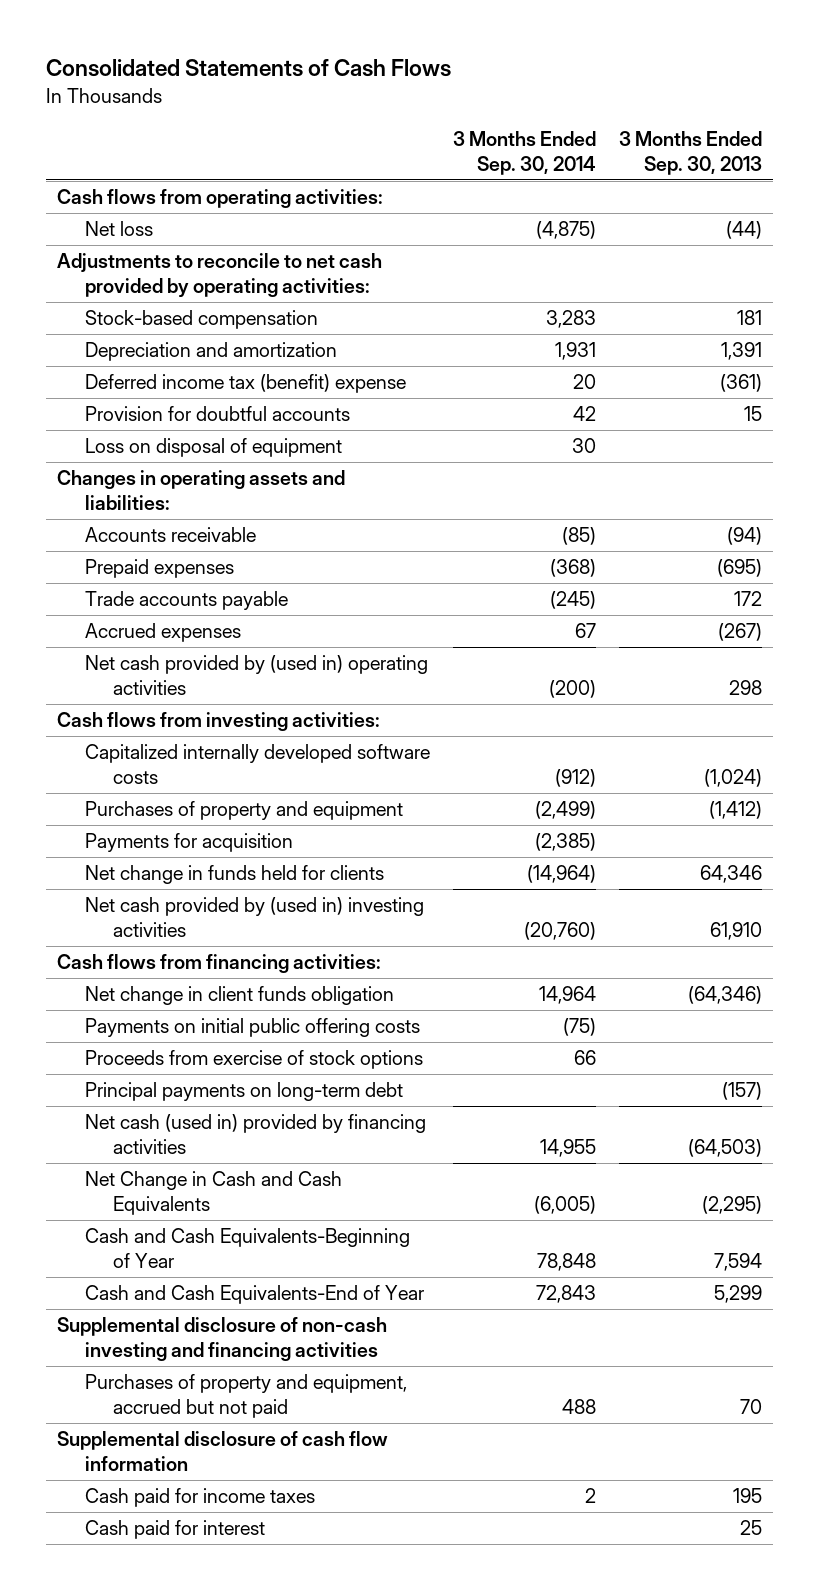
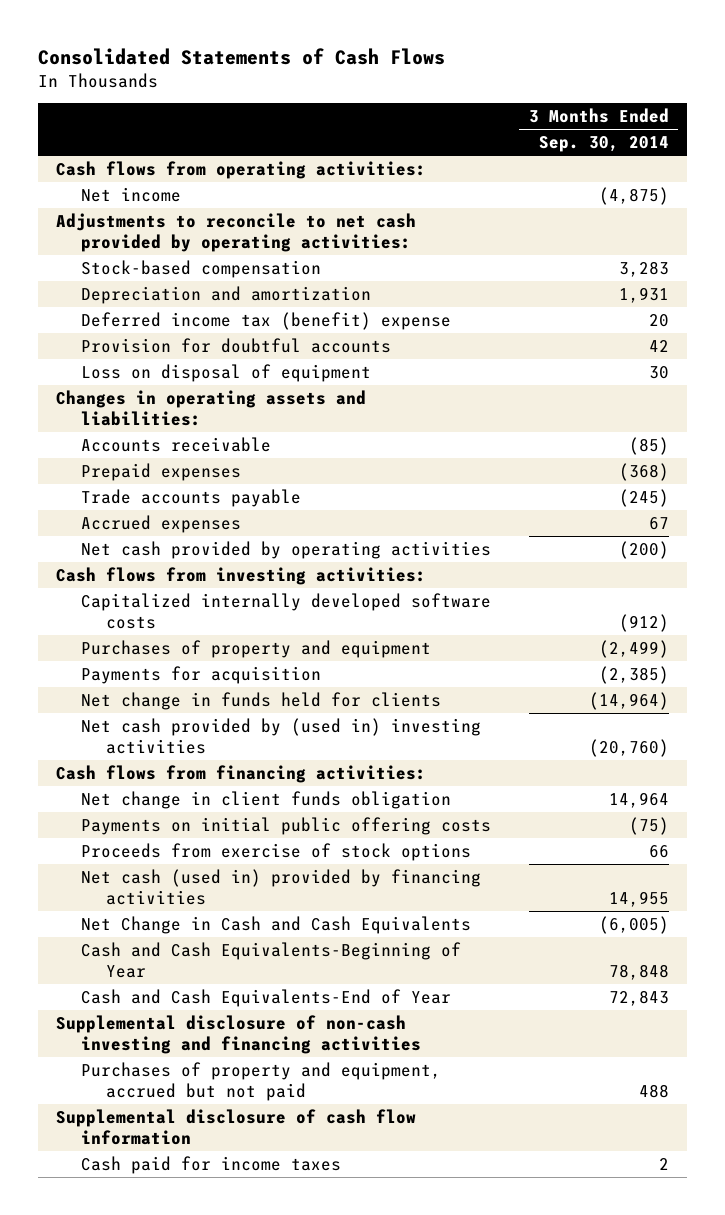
[618,130,762,175] 3 Months Ended Sep. 30, 2013 -> none
[85,221,154,237] Net loss -> [81,186,182,202] Net income
[85,655,429,696] Net cash provided by (used in) operating activities -> [81,540,492,559] Net cash provided by operating activities
[85,1082,404,1102] Principal payments on long-term debt -> none
[85,1520,266,1540] Cash paid for interest -> none

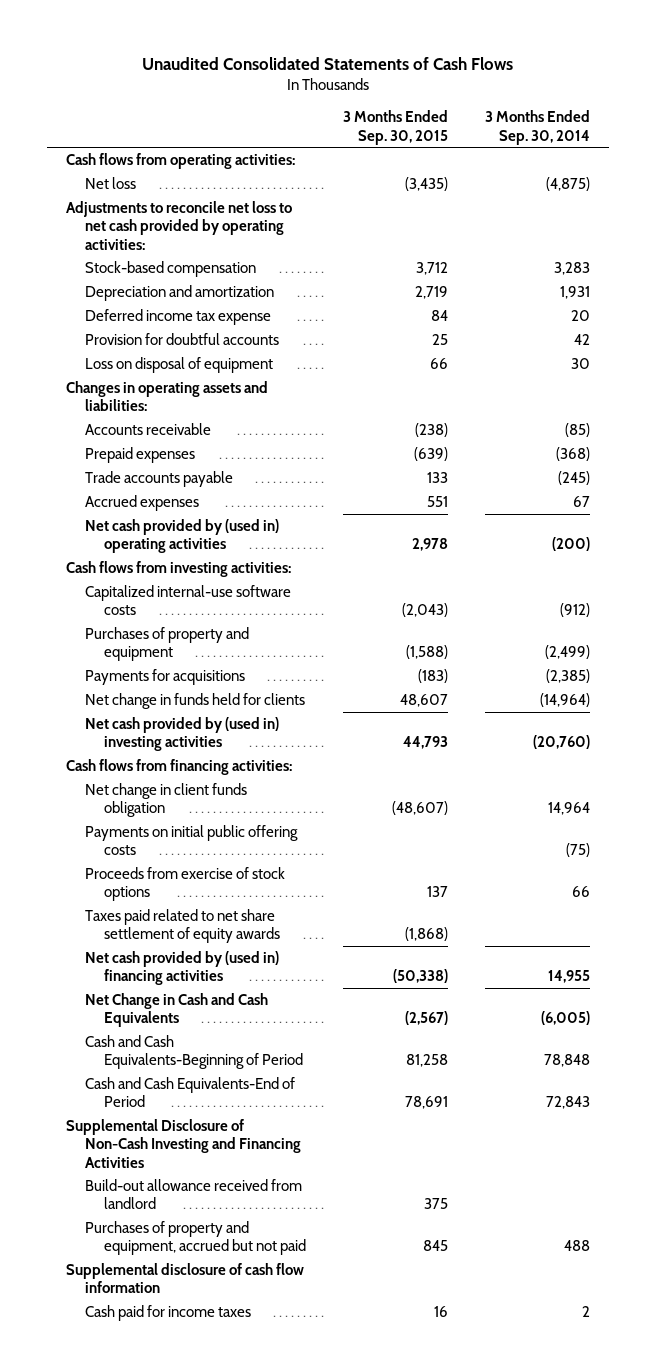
[37,47,445,65] Consolidated Statements of Cash Flows -> [141,57,513,71] Unaudited Consolidated Statements of Cash Flows
none -> [343,110,449,145] 3 Months Ended Sep. 30, 2015
[81,186,182,202] Net income -> [84,177,136,190] Net loss
[56,212,417,253] Adjustments to reconcile to net cash provided by operating activities: -> [65,201,292,250] Adjustments to reconcile net loss to net cash provided by operating activities:
[81,311,452,330] Deferred income tax (benefit) expense -> [84,309,271,326] Deferred income tax expense
[81,540,492,559] Net cash provided by operating activities -> [84,519,279,554] Net cash provided by (used in) operating activities
[81,592,492,630] Capitalized internally developed software costs -> [84,585,291,616] Capitalized internal-use software costs
[81,665,322,684] Payments for acquisition -> [84,669,245,686] Payments for acquisitions
none -> [84,909,280,944] Taxes paid related to net share settlement of equity awards
[81,868,482,906] Net cash (used in) provided by financing activities -> [84,951,279,986] Net cash provided by (used in) financing activities
[81,941,462,979] Cash and Cash Equivalents-Beginning of Year -> [84,1035,303,1070] Cash and Cash Equivalents-Beginning of Period
[81,988,452,1007] Cash and Cash Equivalents-End of Year -> [84,1077,295,1108] Cash and Cash Equivalents-End of Period
[56,1014,422,1055] Supplemental disclosure of non-cash investing and financing activities -> [65,1119,301,1168] Supplemental Disclosure of Non-Cash Investing and Financing Activities
none -> [84,1179,302,1210] Build-out allowance received from landlord

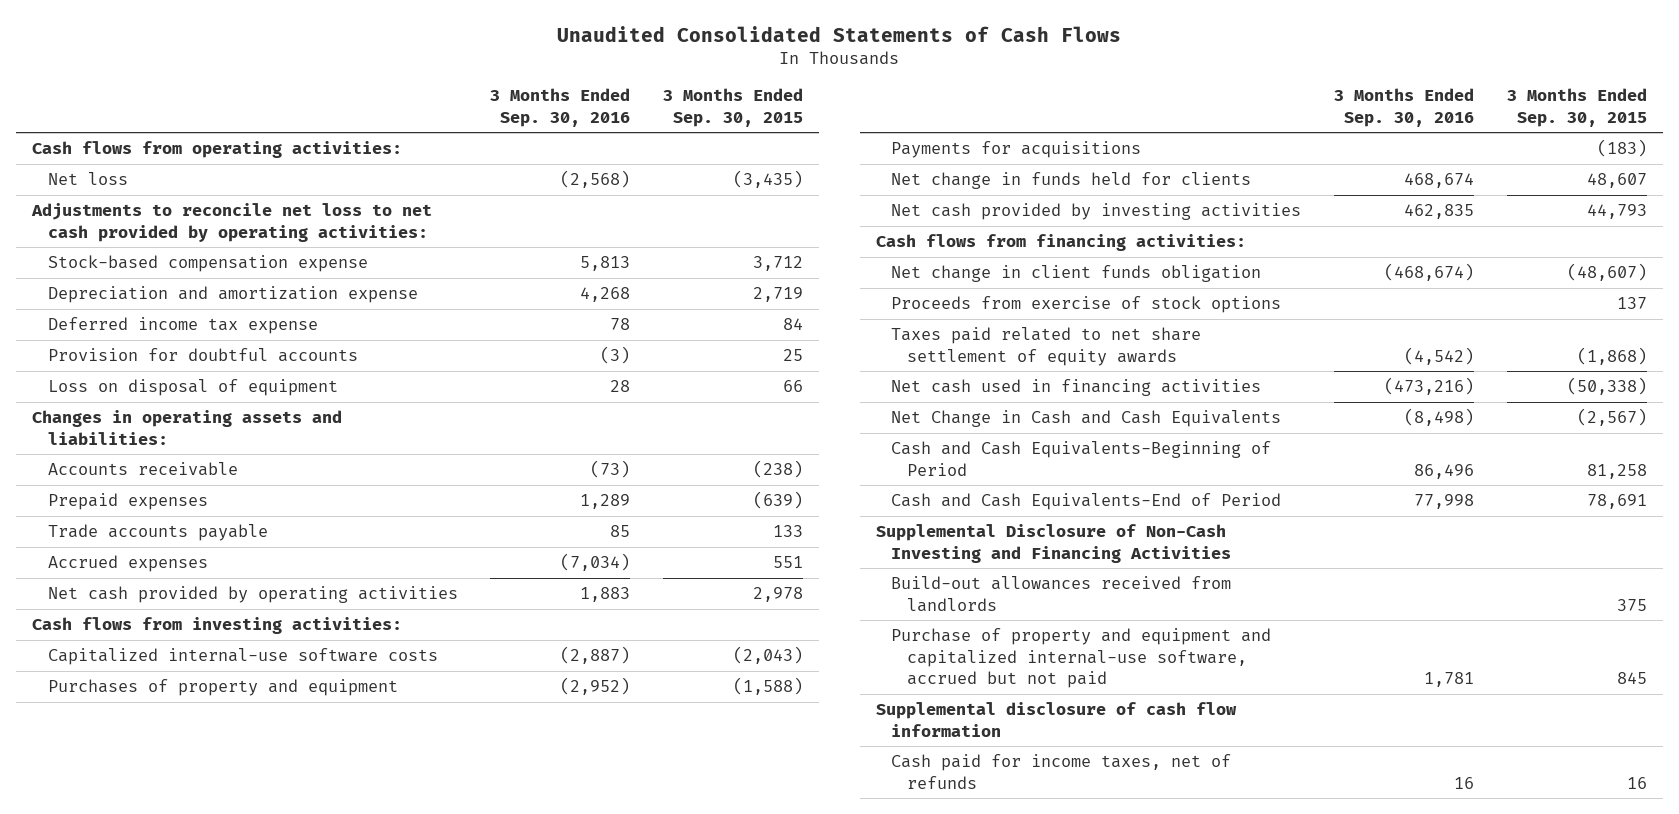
[485,110,591,145] 3 Months Ended Sep. 30, 2014 -> none
none -> [490,88,631,127] 3 Months Ended Sep. 30, 2016
[84,261,256,278] Stock-based compensation -> [47,255,368,273] Stock-based compensation expense
[84,285,274,302] Depreciation and amortization -> [47,286,418,304] Depreciation and amortization expense
[84,519,279,554] Net cash provided by (used in) operating activities -> [47,586,458,604] Net cash provided by operating activities
[84,717,279,752] Net cash provided by (used in) investing activities -> [891,203,1302,221] Net cash provided by investing activities
[84,825,298,856] Payments on initial public offering costs -> none
[84,951,279,986] Net cash provided by (used in) financing activities -> [891,379,1262,397] Net cash used in financing activities
[84,1179,302,1210] Build-out allowance received from landlord -> [891,576,1232,612] Build-out allowances received from landlords
[84,1221,306,1256] Purchases of property and equipment, accrued but not paid -> [891,628,1272,688] Purchase of property and equipment and capitalized internal-use software, accrued but not paid
[84,1305,251,1322] Cash paid for income taxes -> [891,754,1232,789] Cash paid for income taxes, net of refunds

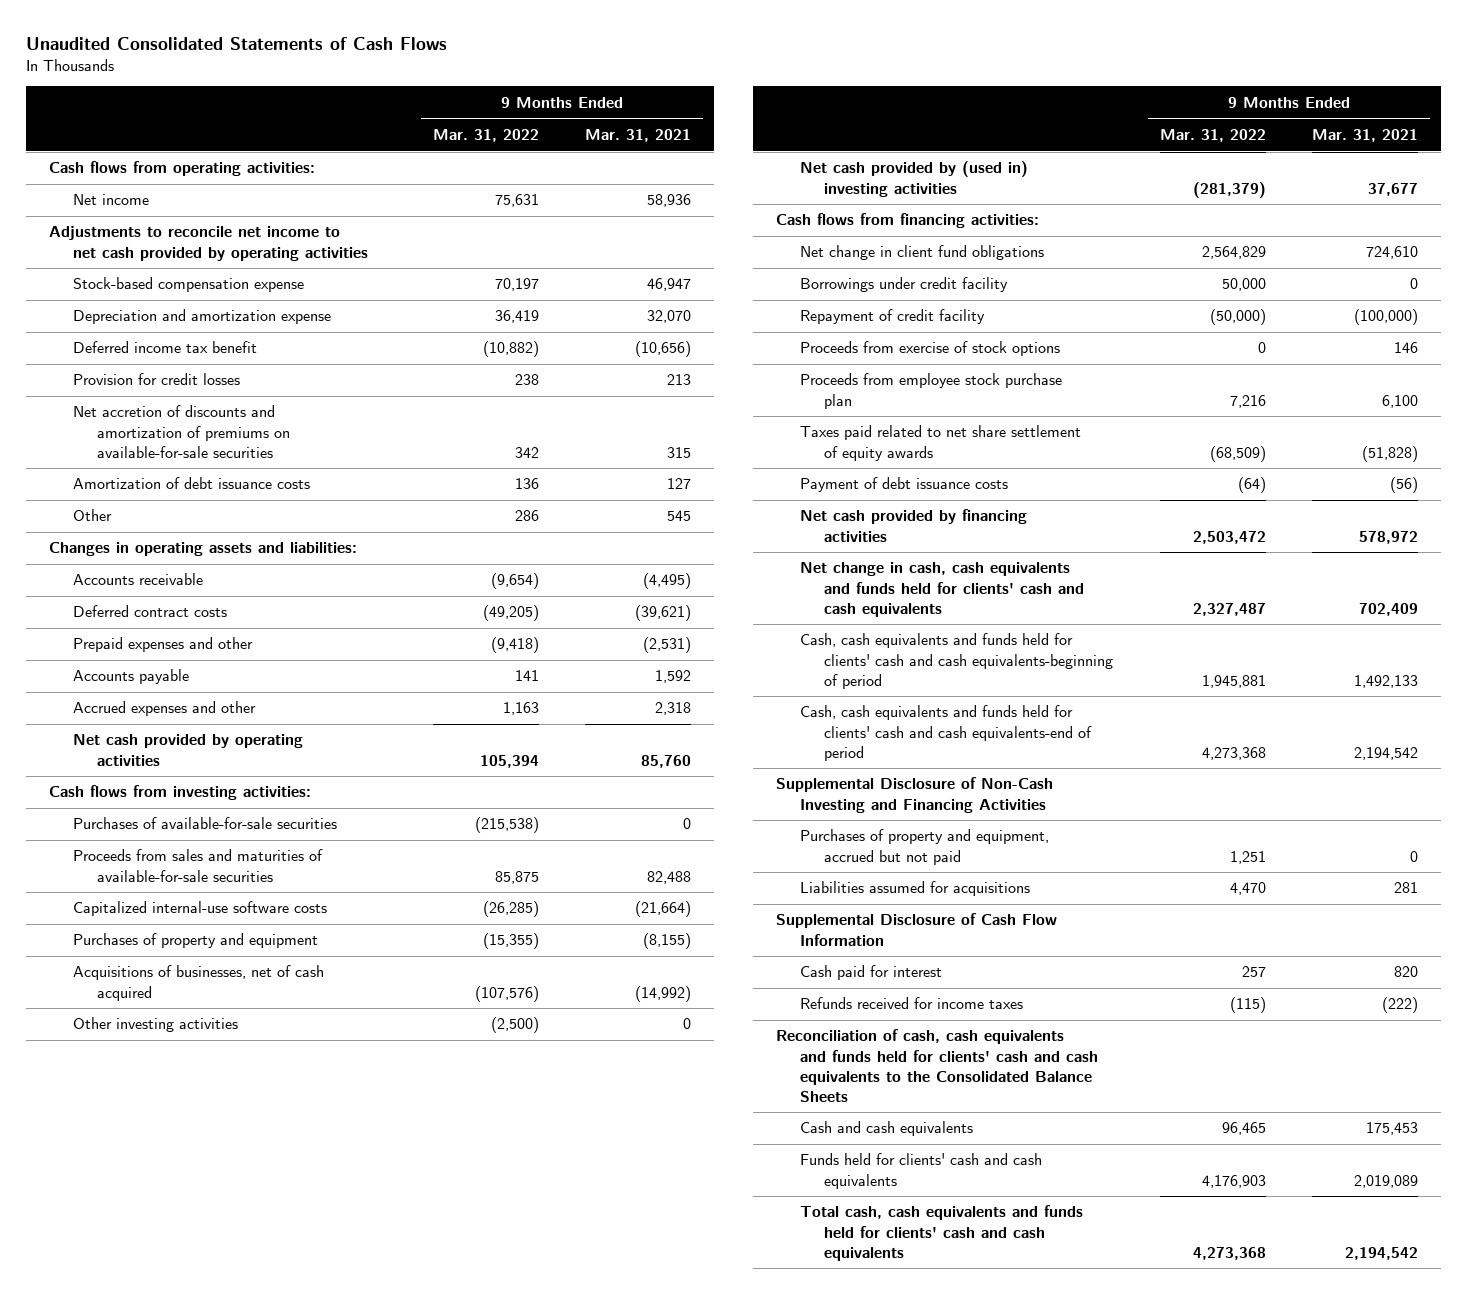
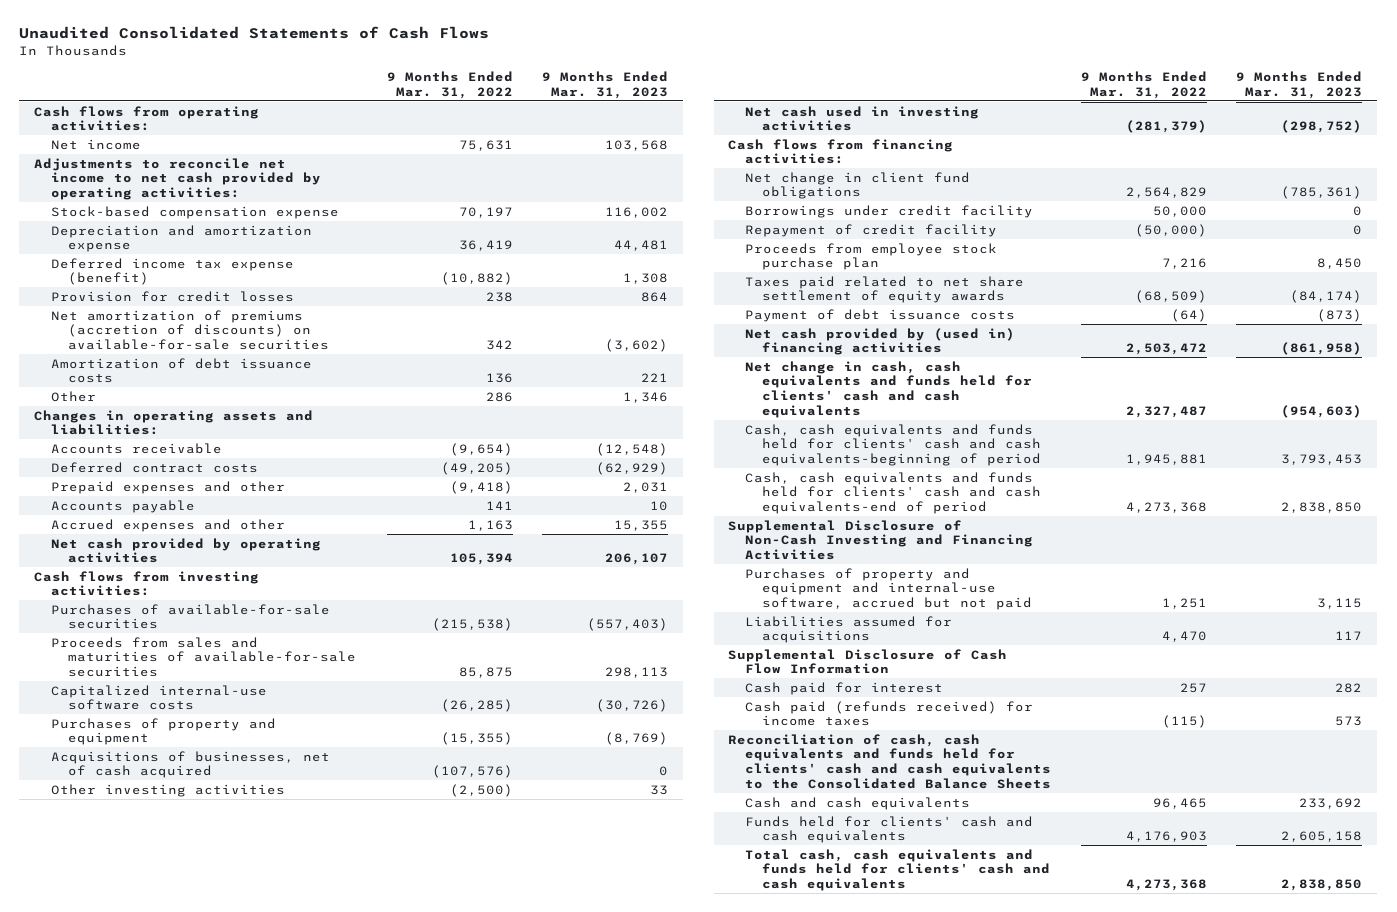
[585,128,692,142] Mar. 31, 2021 -> none
none -> [542,70,669,99] 9 Months Ended Mar. 31, 2023
[49,226,369,261] Adjustments to reconcile net income to net cash provided by operating activities -> [34,157,322,201] Adjustments to reconcile net income to net cash provided by operating activities:
[73,341,258,354] Deferred income tax benefit -> [51,257,295,286] Deferred income tax expense (benefit)
[73,405,291,458] Net accretion of discounts and amortization of premiums on available-for-sale securities -> [51,309,330,351] Net amortization of premiums (accretion of discounts) on available-for-sale securities
[800,161,1029,197] Net cash provided by (used in) investing activities -> [745,105,980,132] Net cash used in investing activities
[800,341,1061,357] Proceeds from exercise of stock options -> none
[800,509,1028,542] Net cash provided by financing activities -> [745,327,1016,356] Net cash provided by (used in) financing activities
[800,829,1050,865] Purchases of property and equipment, accrued but not paid -> [745,567,1033,611] Purchases of property and equipment and internal-use software, accrued but not paid
[800,997,1024,1010] Refunds received for income taxes -> [745,700,1034,727] Cash paid (refunds received) for income taxes

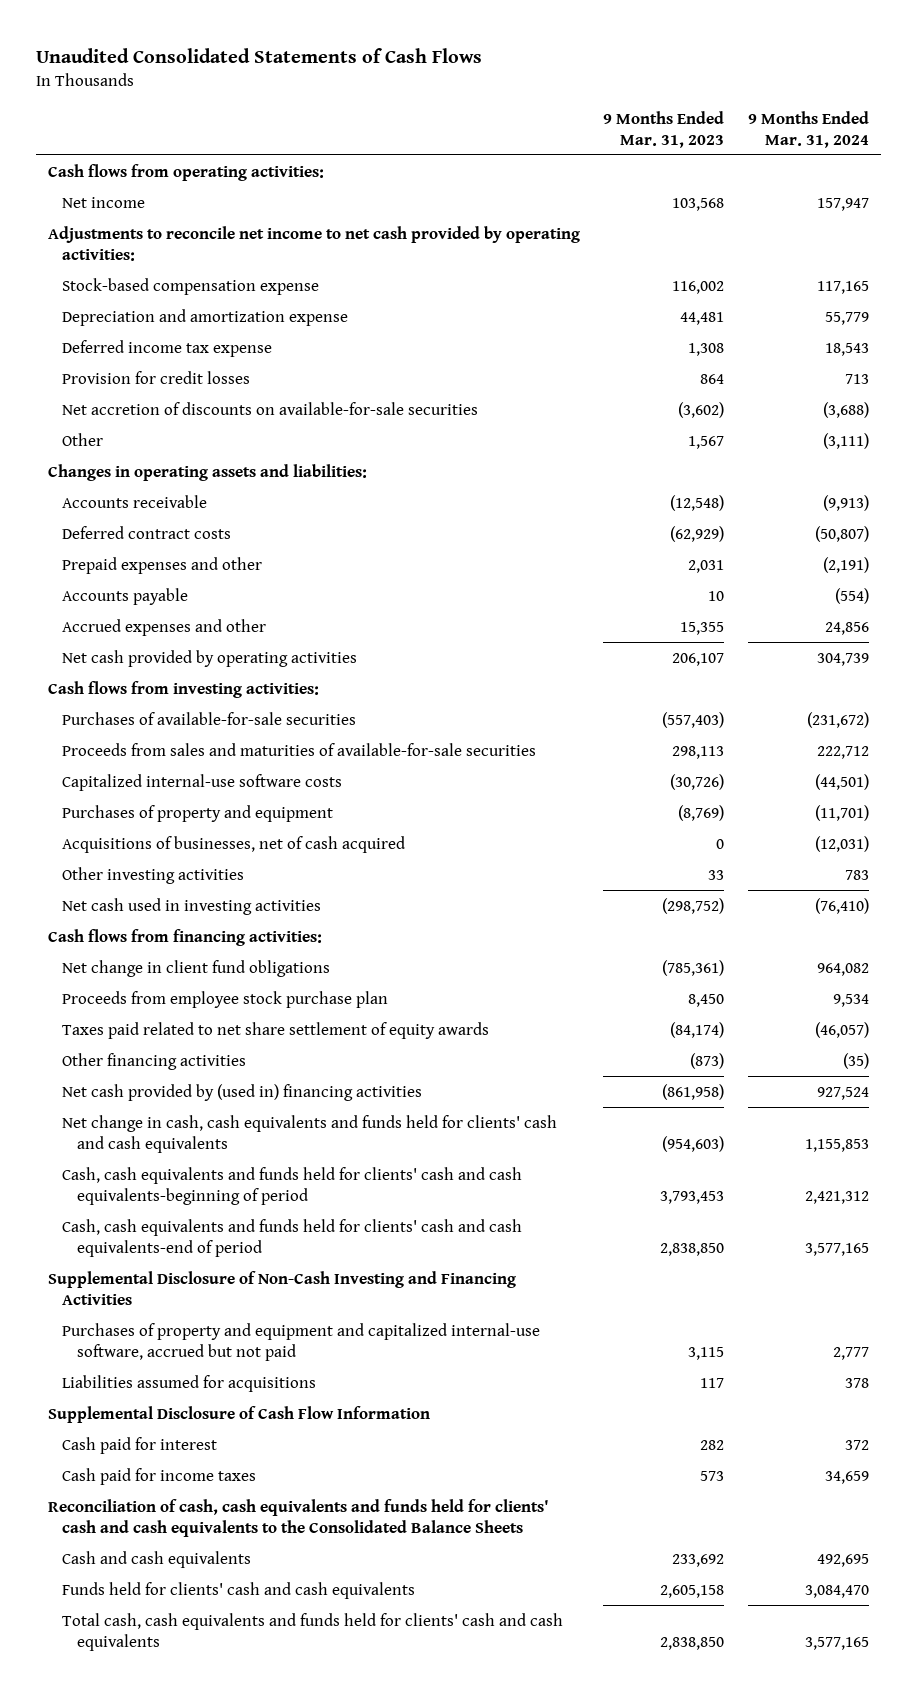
[386,70,513,99] 9 Months Ended Mar. 31, 2022 -> none
none -> [747,110,869,148] 9 Months Ended Mar. 31, 2024
[51,257,295,286] Deferred income tax expense (benefit) -> [62,339,273,357] Deferred income tax expense
[51,357,313,384] Amortization of debt issuance costs -> none
[51,309,330,351] Net amortization of premiums (accretion of discounts) on available-for-sale securities -> [62,401,479,415] Net accretion of discounts on available-for-sale securities
[623,391,669,403] 1,346 -> [688,435,725,449] 1,567
[745,204,1034,218] Borrowings under credit facility -> none
[745,223,998,237] Repayment of credit facility -> none
[745,308,1016,322] Payment of debt issuance costs -> [62,1052,247,1070] Other financing activities
[745,567,1033,611] Purchases of property and equipment and internal-use software, accrued but not paid -> [62,1322,541,1362] Purchases of property and equipment and capitalized internal-use software, accrued but not paid
[745,700,1034,727] Cash paid (refunds received) for income taxes -> [62,1467,257,1485] Cash paid for income taxes

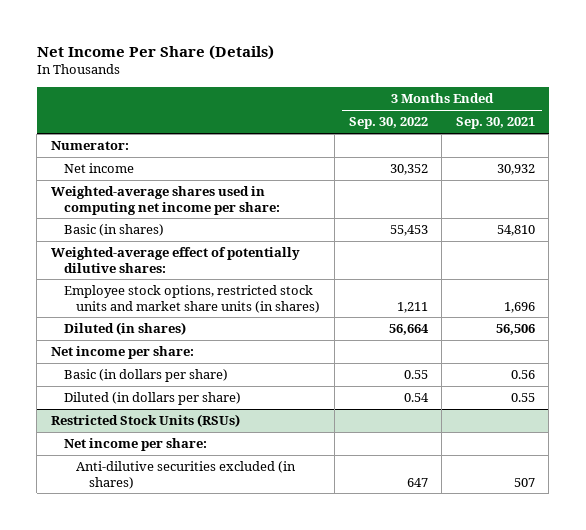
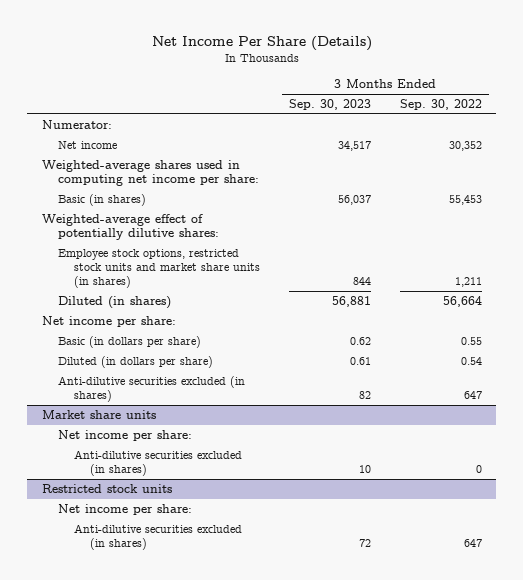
[455,117,535,130] Sep. 30, 2021 -> none
none -> [289,99,372,111] Sep. 30, 2023
[50,414,240,428] Restricted Stock Units (RSUs) -> none
none -> [57,375,245,403] Anti-dilutive securities excluded (in shares)
none -> [41,409,156,419] Market share units
none -> [74,449,243,477] Anti-dilutive securities excluded (in shares)
none -> [41,483,172,493] Restricted stock units
none -> [57,503,192,515] Net income per share:

